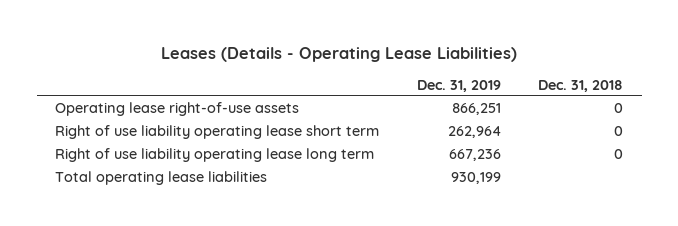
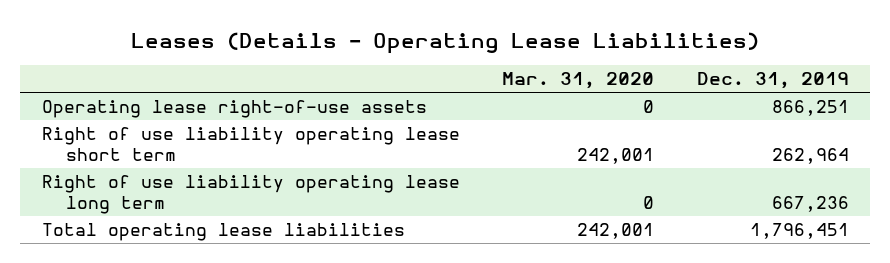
[538,79,624,92] Dec. 31, 2018 -> none
none -> [502,72,655,90] Mar. 31, 2020
[450,172,501,185] 930,199 -> [749,223,849,240] 1,796,451

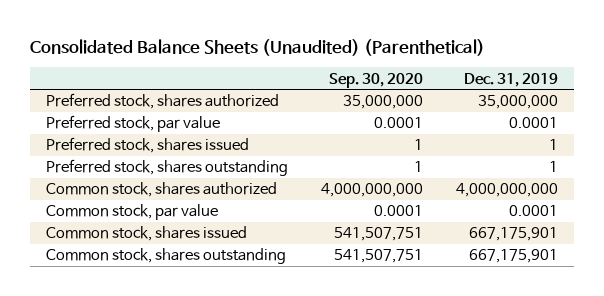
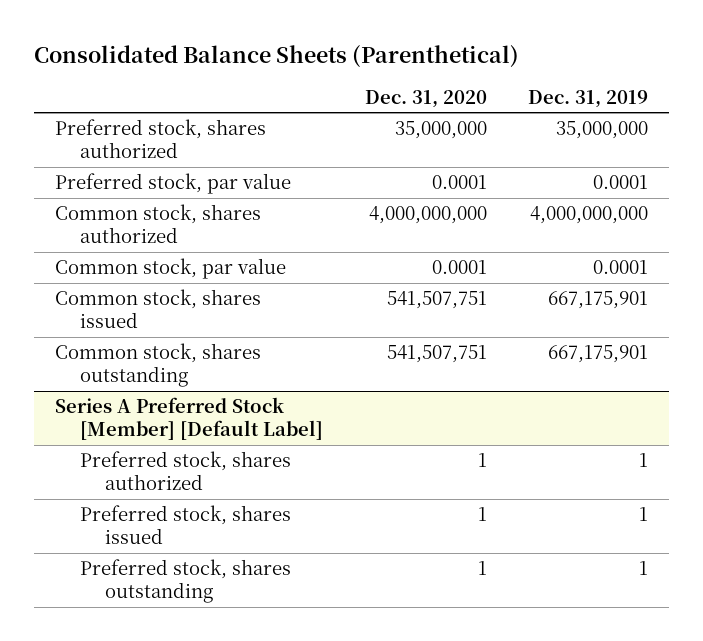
[29,38,485,56] Consolidated Balance Sheets (Unaudited) (Parenthetical) -> [33,44,519,68] Consolidated Balance Sheets (Parenthetical)
[329,72,424,88] Sep. 30, 2020 -> none
none -> [364,89,487,108] Dec. 31, 2020
[46,137,250,154] Preferred stock, shares issued -> none
[46,159,289,177] Preferred stock, shares outstanding -> none
none -> [54,397,323,441] Series A Preferred Stock [Member] [Default Label]
none -> [79,451,291,491] Preferred stock, shares authorized
none -> [79,505,291,545] Preferred stock, shares issued
none -> [79,559,291,604] Preferred stock, shares outstanding

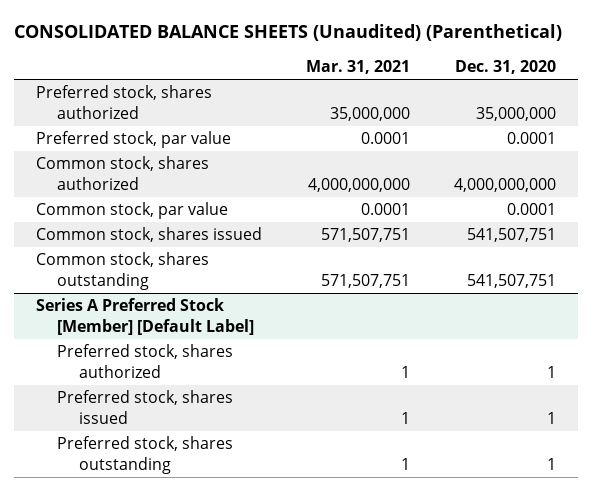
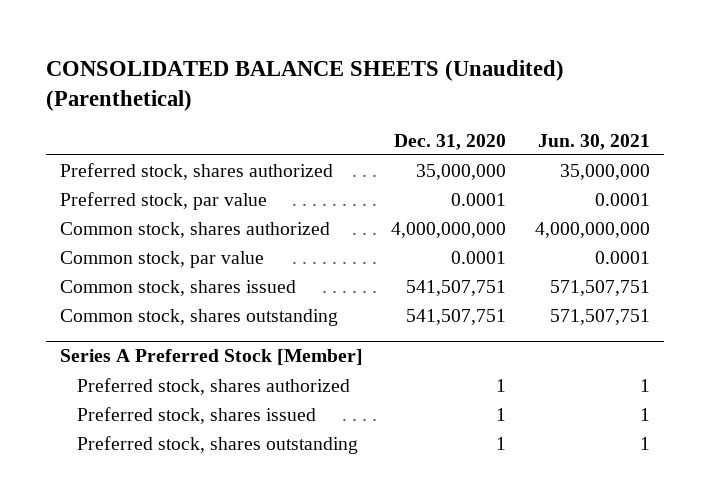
[305,60,410,75] Mar. 31, 2021 -> none
none -> [537,133,650,150] Jun. 30, 2021
[35,298,255,335] Series A Preferred Stock [Member] [Default Label] -> [60,349,364,366] Series A Preferred Stock [Member]

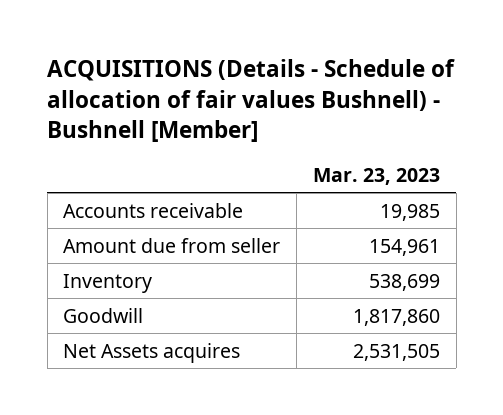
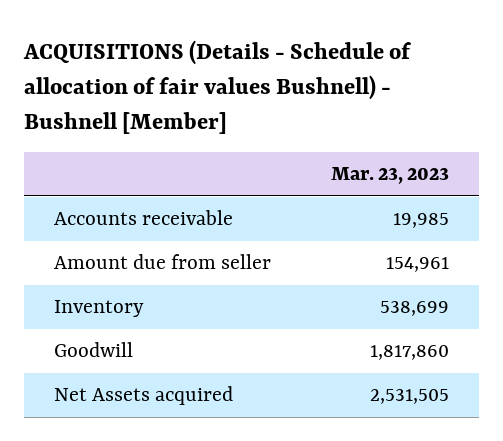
[63,342,241,363] Net Assets acquires -> [54,386,234,406] Net Assets acquired

